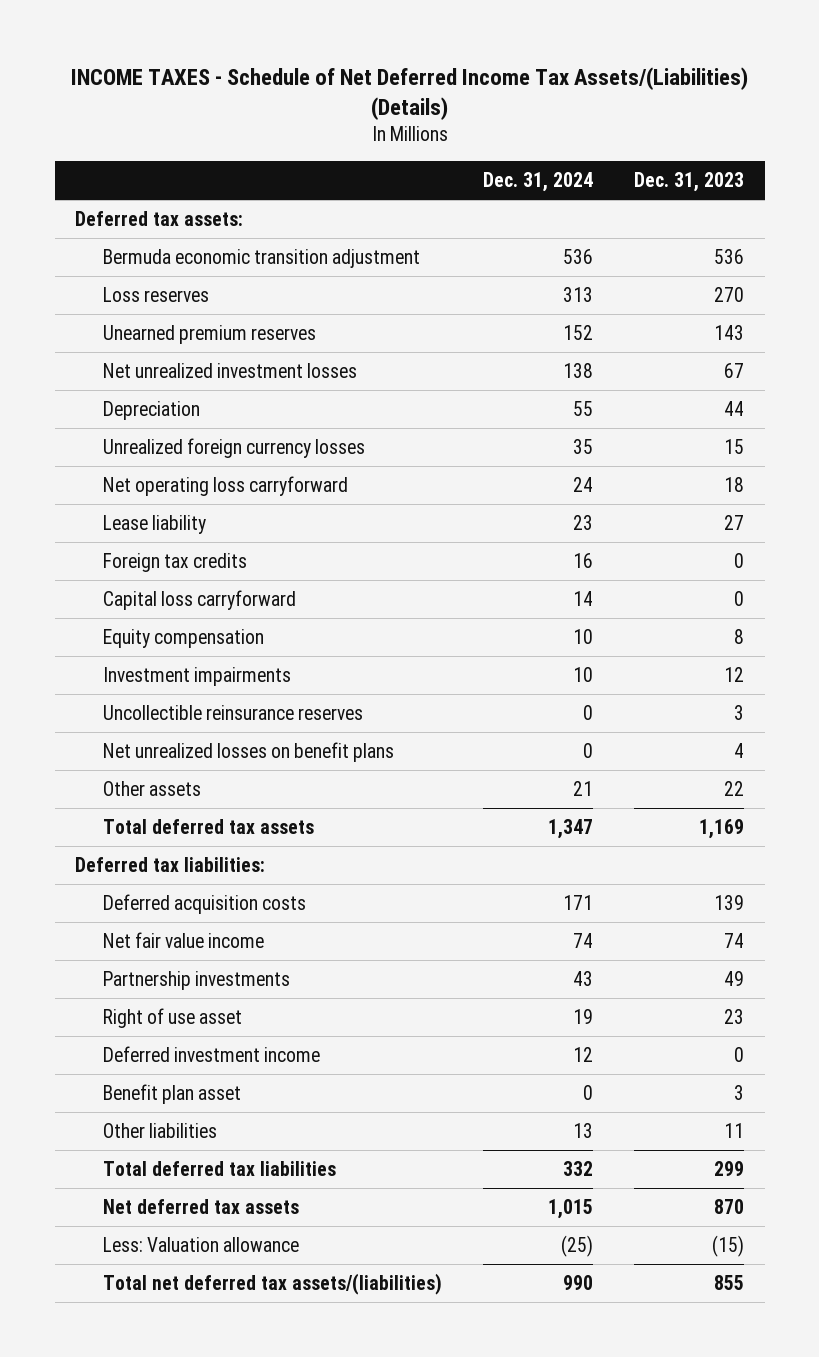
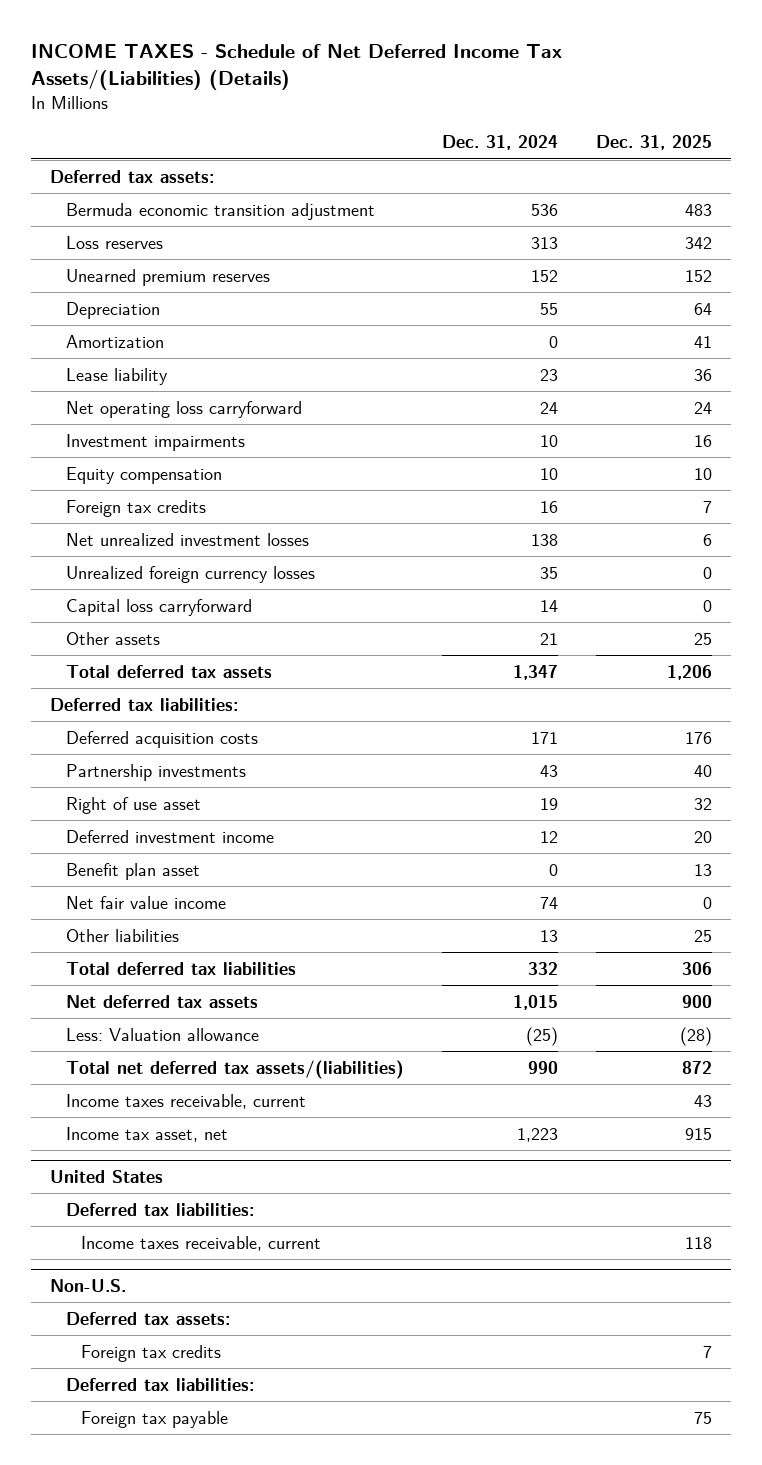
[634,171,745,192] Dec. 31, 2023 -> none
none -> [596,135,713,151] Dec. 31, 2025
none -> [65,334,164,348] Amortization
[103,476,349,497] Net operating loss carryforward -> [65,400,302,418] Net operating loss carryforward
[103,667,292,687] Investment impairments -> [65,433,245,451] Investment impairments
[103,629,265,649] Equity compensation -> [65,466,222,484] Equity compensation
[103,363,358,379] Net unrealized investment losses -> [65,532,309,546] Net unrealized investment losses
[103,438,366,459] Unrealized foreign currency losses -> [65,565,315,583] Unrealized foreign currency losses
[103,705,364,721] Uncollectible reinsurance reserves -> none
[103,742,395,763] Net unrealized losses on benefit plans -> none
[103,932,265,949] Net fair value income -> [65,895,226,909] Net fair value income
none -> [65,1093,306,1109] Income taxes receivable, current
none -> [65,1126,228,1142] Income tax asset, net
none -> [50,1169,164,1183] United States
none -> [65,1202,254,1216] Deferred tax liabilities:
none -> [81,1235,322,1251] Income taxes receivable, current
none -> [50,1278,127,1292] Non-U.S.
none -> [65,1311,230,1325] Deferred tax assets:
none -> [81,1344,222,1362] Foreign tax credits
none -> [65,1377,254,1391] Deferred tax liabilities:
none -> [81,1410,229,1428] Foreign tax payable

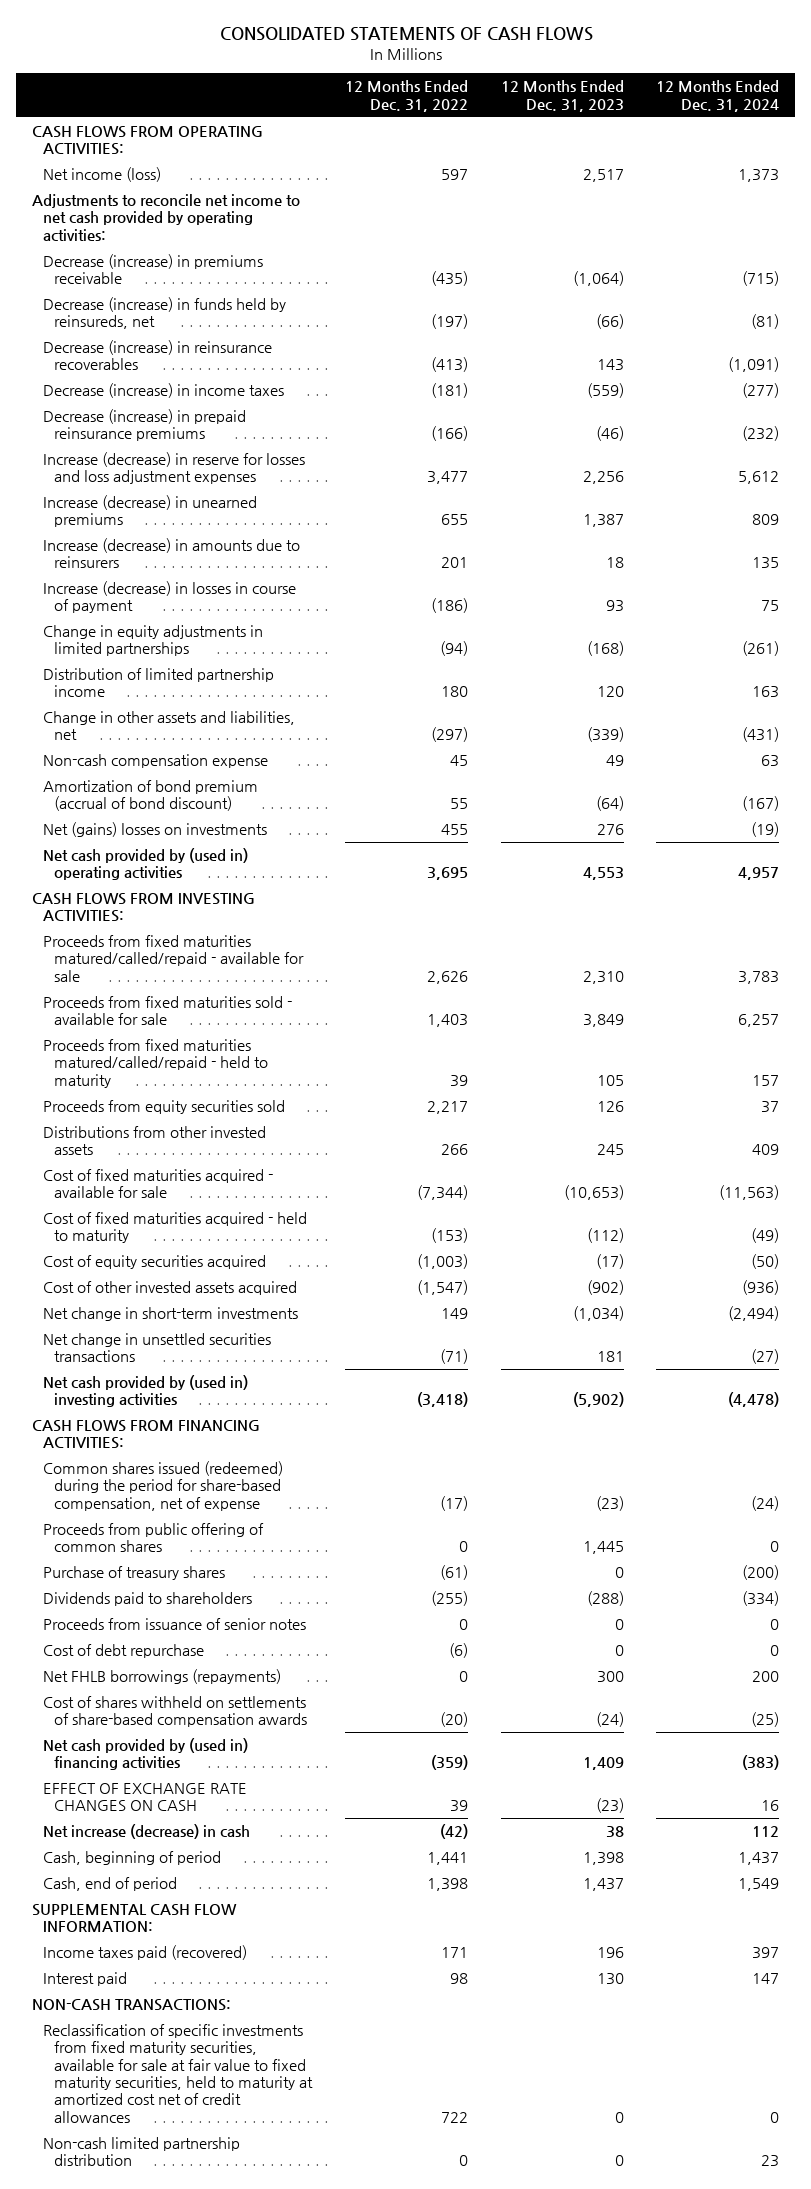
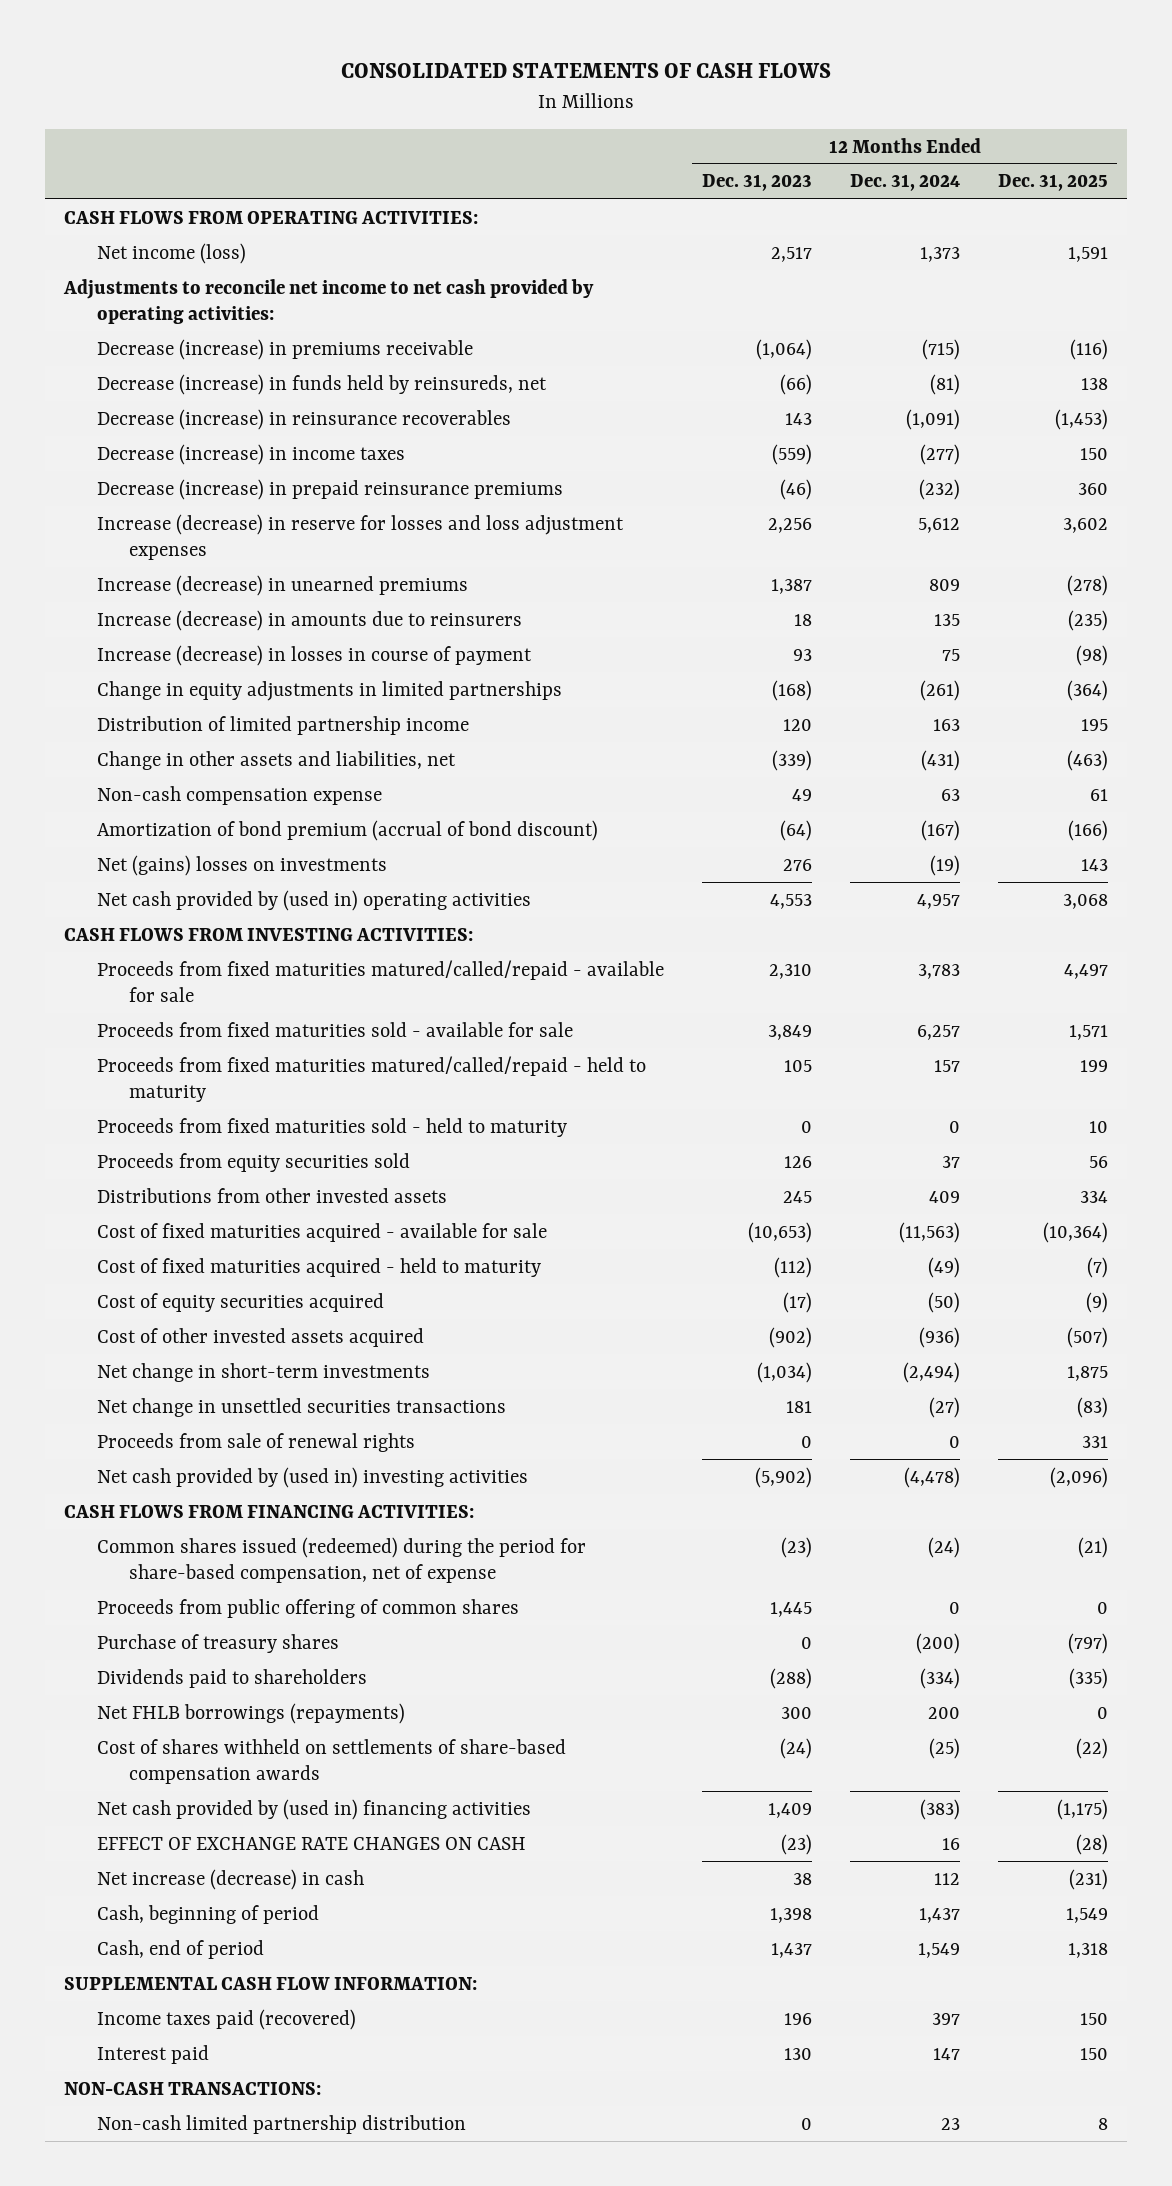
[344,80,468,112] 12 Months Ended Dec. 31, 2022 -> none
none -> [997,174,1108,192] Dec. 31, 2025
none -> [96,1117,567,1137] Proceeds from fixed maturities sold - held to maturity
none -> [96,1432,415,1452] Proceeds from sale of renewal rights
[43,1618,307,1631] Proceeds from issuance of senior notes -> none
[43,1644,205,1659] Cost of debt repurchase -> none
[43,2024,314,2123] Reclassification of specific investments from fixed maturity securities, available for sale at fair value to fixed maturity securities, held to maturity at amortized cost net of credit allowances -> none

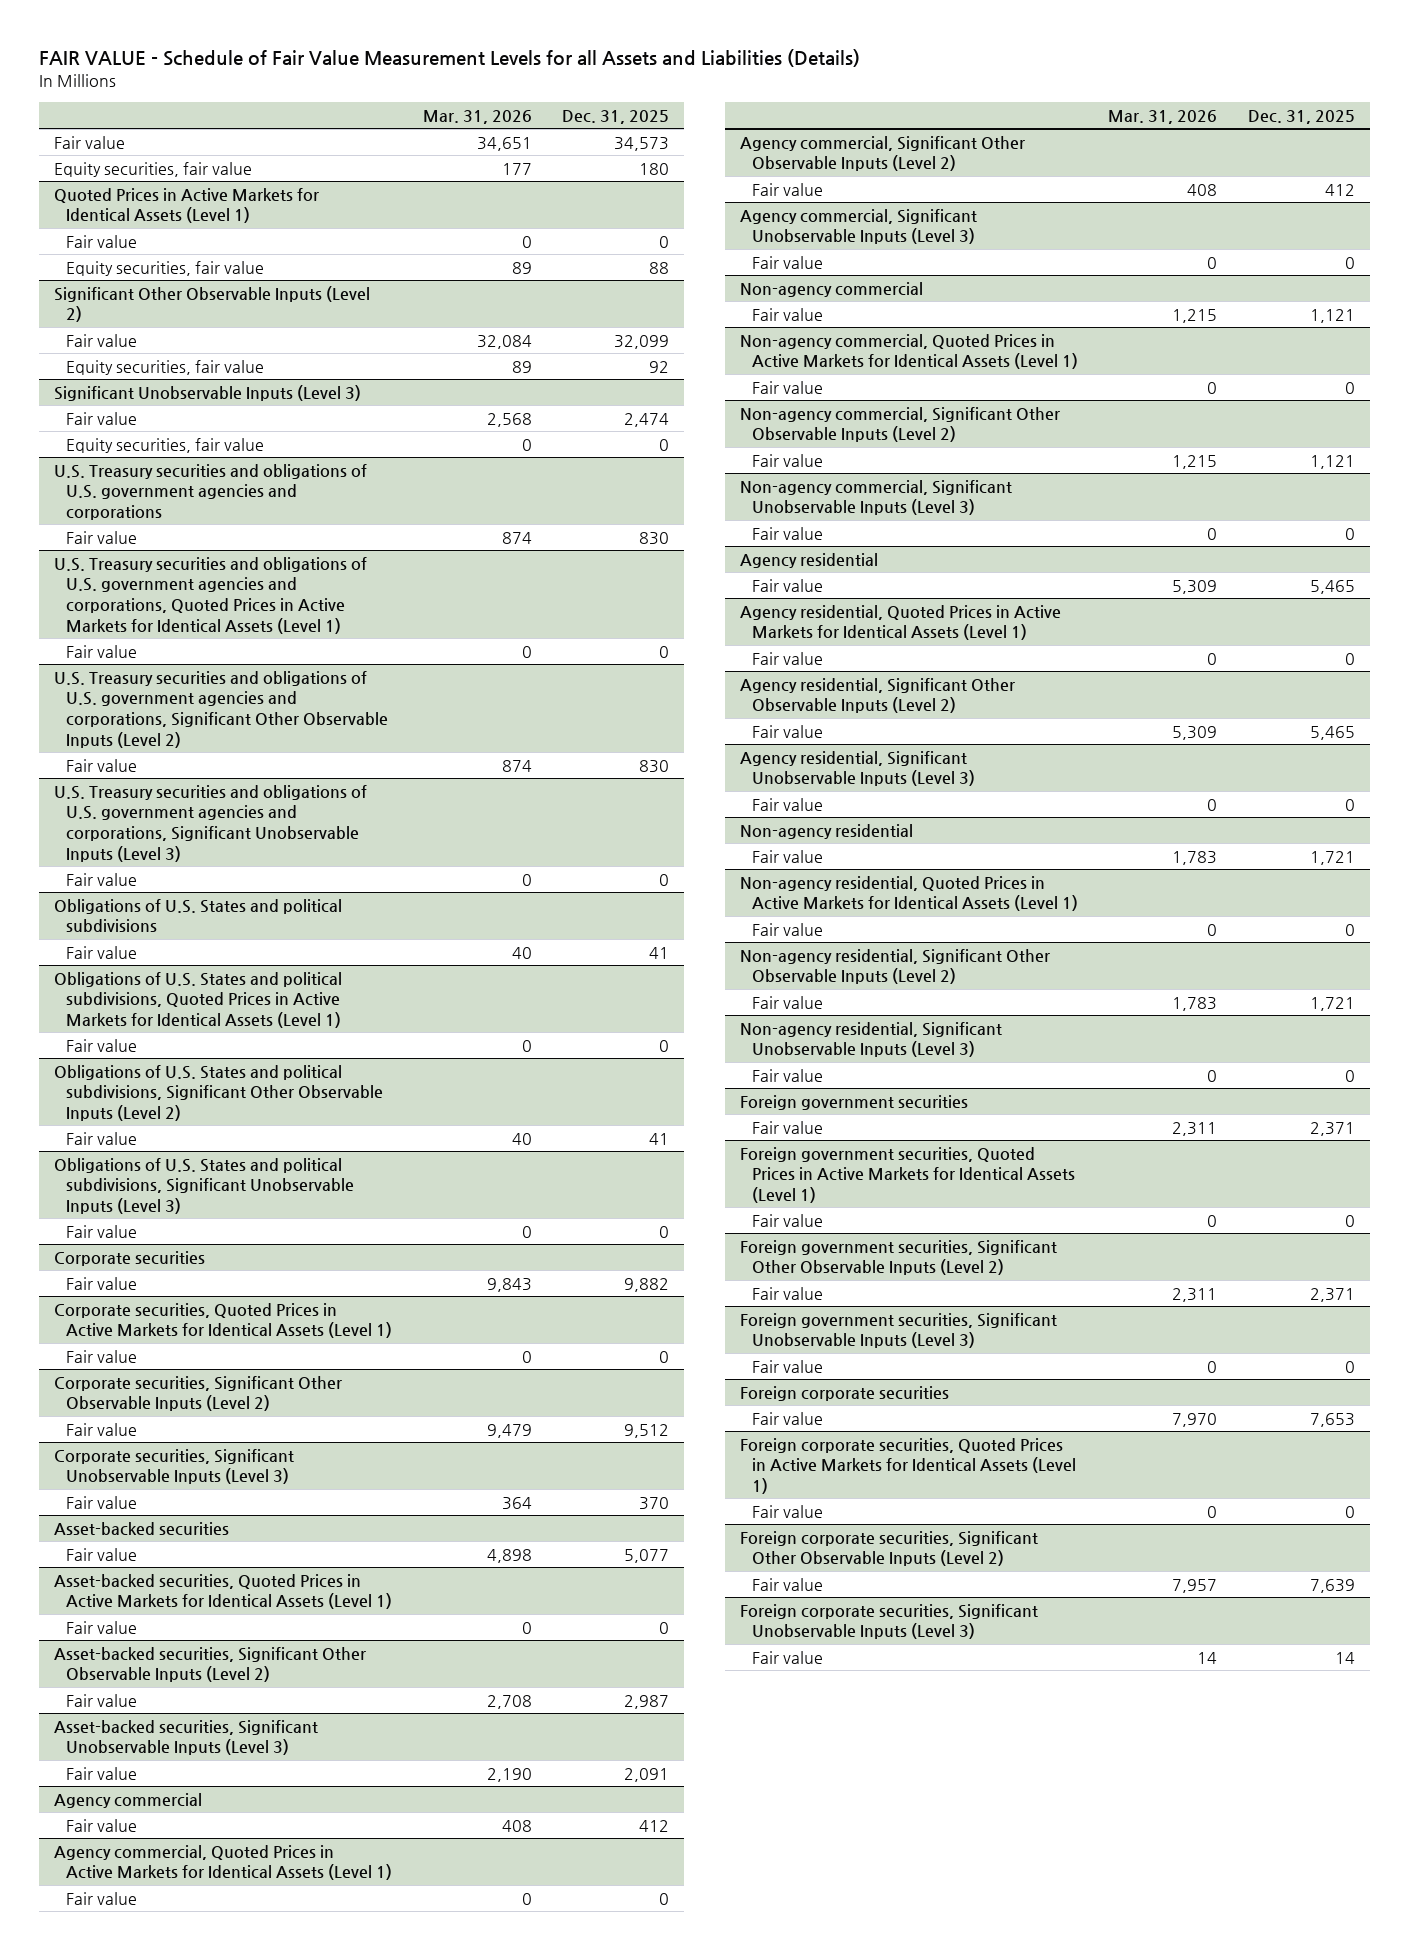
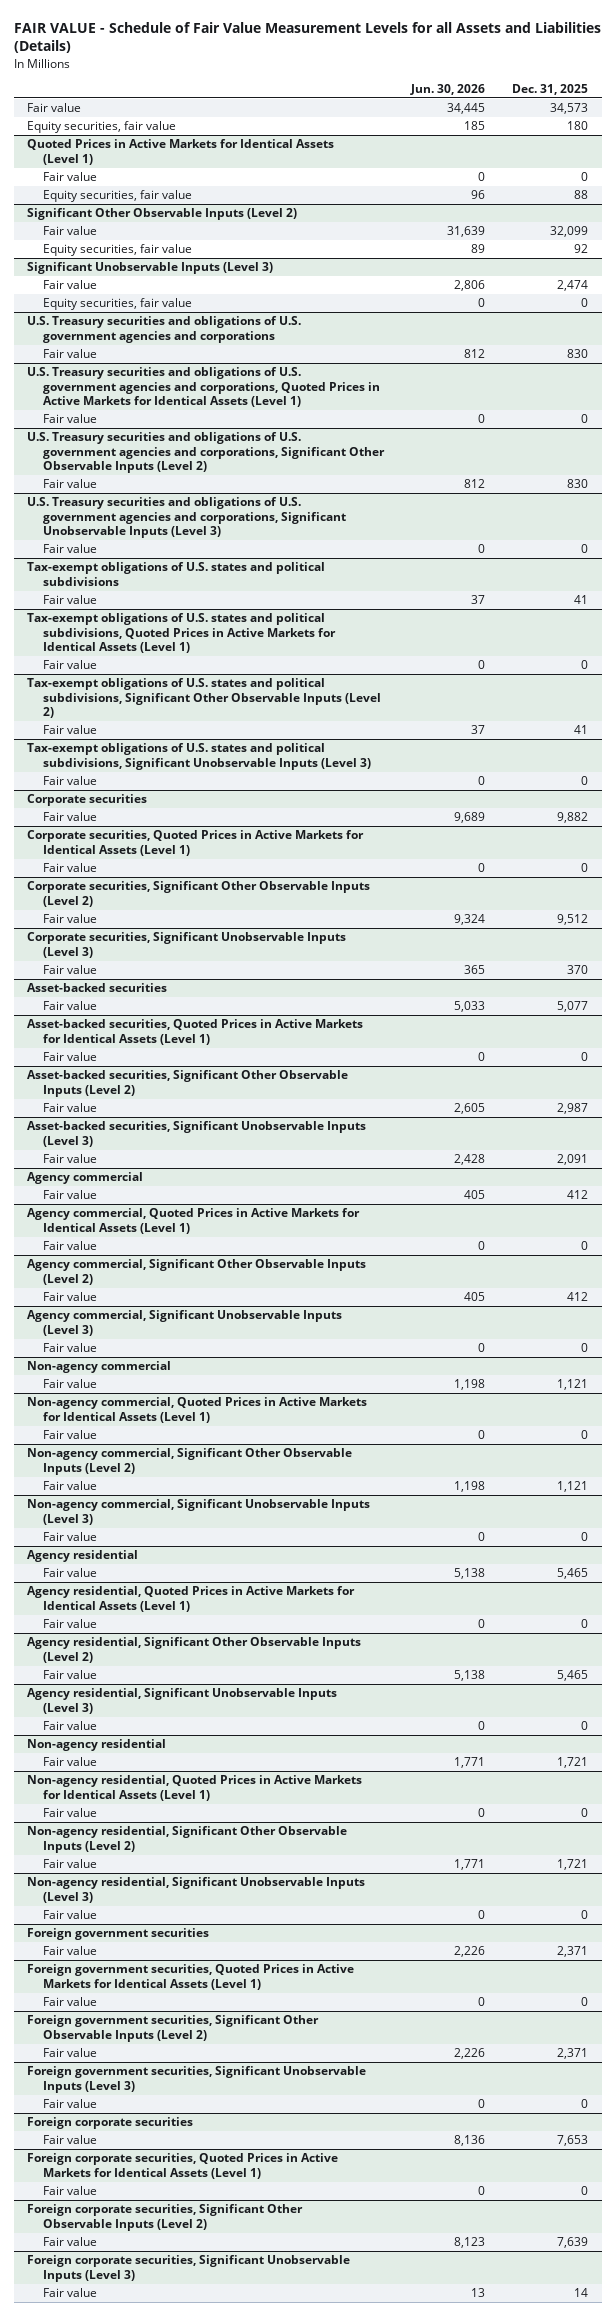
[422,109,532,124] Mar. 31, 2026 -> none
none -> [410,84,486,96] Jun. 30, 2026
[54,898,343,933] Obligations of U.S. States and political subdivisions -> [27,562,326,586] Tax-exempt obligations of U.S. states and political subdivisions
[54,971,343,1029] Obligations of U.S. States and political subdivisions, Quoted Prices in Active Markets for Identical Assets (Level 1) -> [27,613,337,654] Tax-exempt obligations of U.S. states and political subdivisions, Quoted Prices in Active Markets for Identical Assets (Level 1)
[54,1064,384,1122] Obligations of U.S. States and political subdivisions, Significant Other Observable Inputs (Level 2) -> [27,678,382,719] Tax-exempt obligations of U.S. states and political subdivisions, Significant Other Observable Inputs (Level 2)
[54,1157,355,1215] Obligations of U.S. States and political subdivisions, Significant Unobservable Inputs (Level 3) -> [27,743,372,770] Tax-exempt obligations of U.S. states and political subdivisions, Significant Unobservable Inputs (Level 3)

